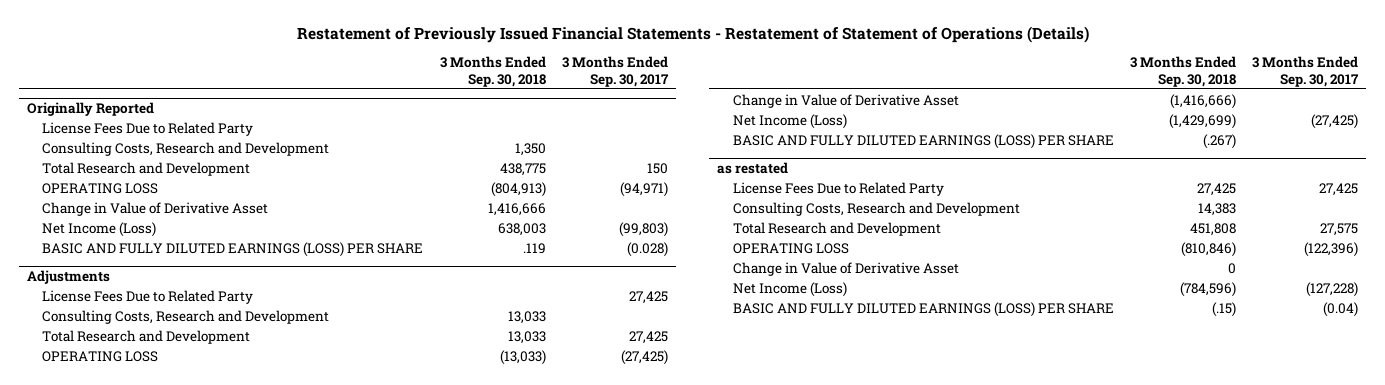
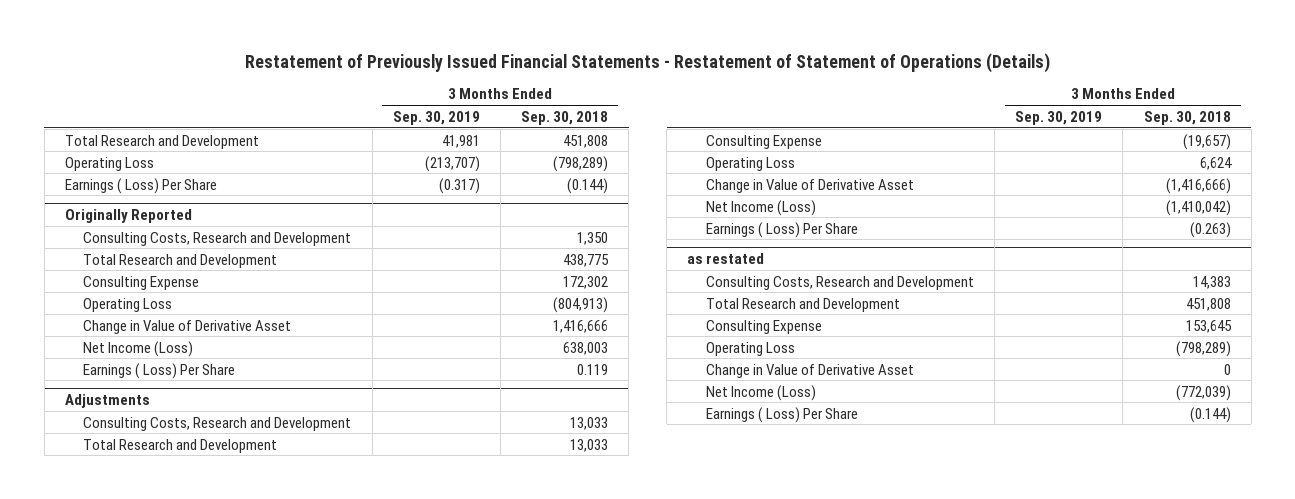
[561,56,669,87] 3 Months Ended Sep. 30, 2017 -> none
none -> [392,110,480,125] Sep. 30, 2019
none -> [64,134,259,149] Total Research and Development
none -> [64,156,154,171] Operating Loss
none -> [64,177,217,194] Earnings ( Loss) Per Share
[42,121,254,136] License Fees Due to Related Party -> none
none -> [83,275,200,290] Consulting Expense
[42,182,159,194] OPERATING LOSS -> [83,297,173,312] Operating Loss
[42,241,424,257] BASIC AND FULLY DILUTED EARNINGS (LOSS) PER SHARE -> [83,362,236,379] Earnings ( Loss) Per Share
[522,242,546,254] .119 -> [577,363,609,375] 0.119
[42,289,254,304] License Fees Due to Related Party -> none
none -> [705,134,822,149] Consulting Expense
[42,350,159,362] OPERATING LOSS -> [705,156,795,171] Operating Loss
[499,349,546,365] (13,033) -> [1199,156,1232,170] 6,624
[1169,113,1237,129] (1,429,699) -> [1165,199,1231,216] (1,410,042)
[732,133,1114,149] BASIC AND FULLY DILUTED EARNINGS (LOSS) PER SHARE -> [705,221,858,238] Earnings ( Loss) Per Share
[1203,133,1237,149] (.267) -> [1189,221,1231,238] (0.263)
[732,181,944,196] License Fees Due to Related Party -> none
none -> [705,319,822,334] Consulting Expense
[732,242,849,254] OPERATING LOSS -> [705,341,795,356] Operating Loss
[1181,241,1237,257] (810,846) -> [1175,340,1231,357] (798,289)
[1180,281,1237,297] (784,596) -> [1175,384,1231,401] (772,039)
[732,301,1114,317] BASIC AND FULLY DILUTED EARNINGS (LOSS) PER SHARE -> [705,406,858,423] Earnings ( Loss) Per Share
[1212,301,1237,317] (.15) -> [1189,406,1231,423] (0.144)

